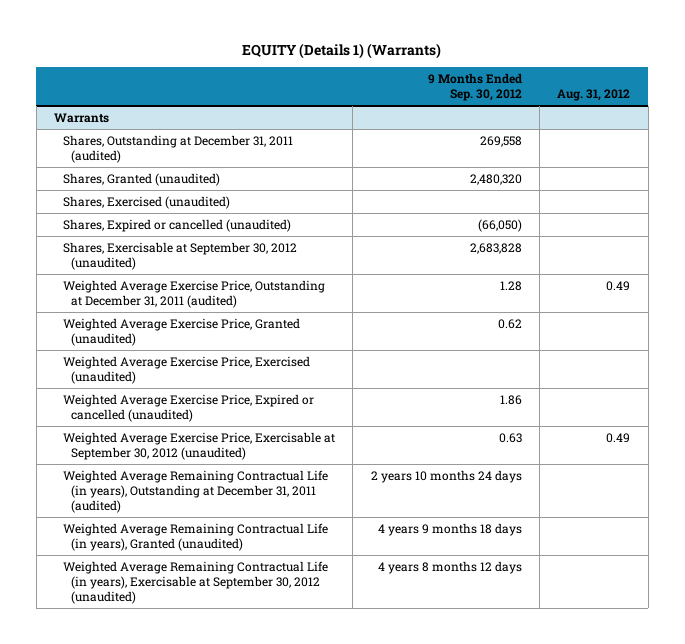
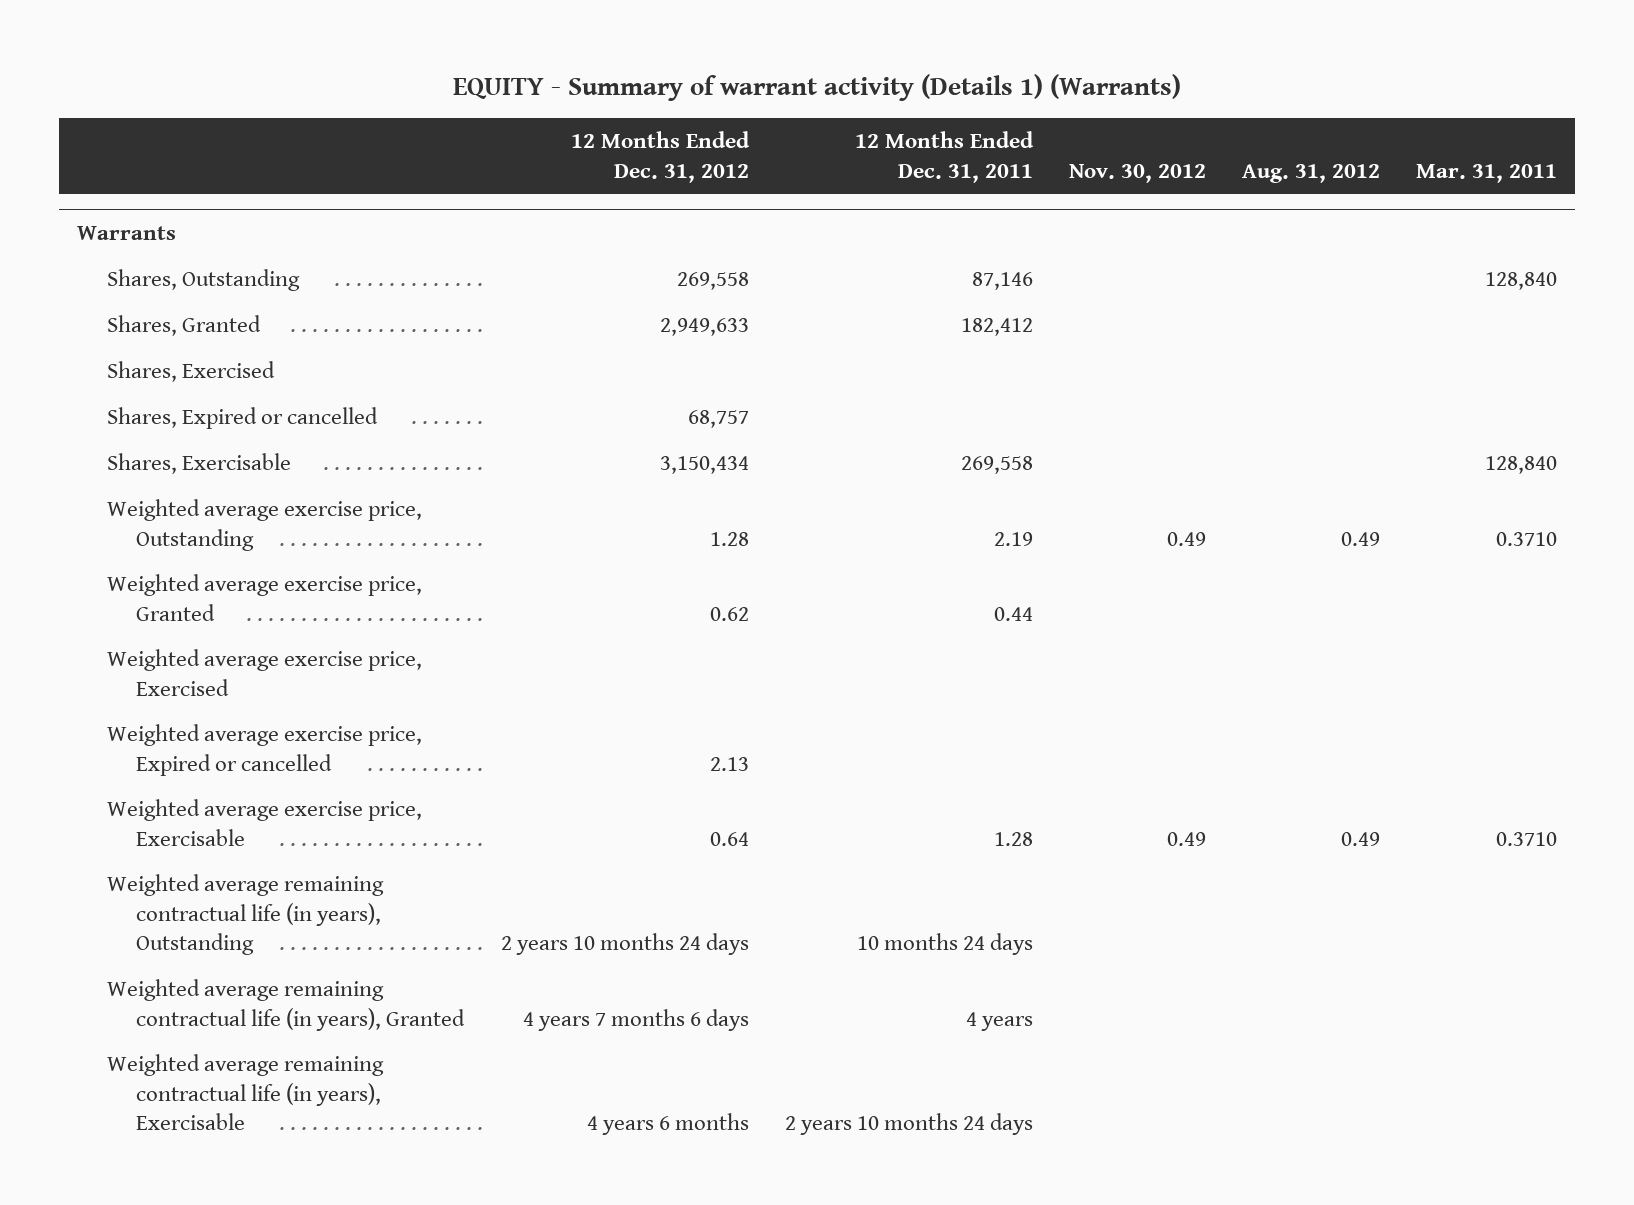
[242,43,442,60] EQUITY (Details 1) (Warrants) -> [453,73,1182,101] EQUITY - Summary of warrant activity (Details 1) (Warrants)
[427,72,522,102] 9 Months Ended Sep. 30, 2012 -> none
none -> [570,131,750,183] 12 Months Ended Dec. 31, 2012
none -> [854,131,1034,183] 12 Months Ended Dec. 31, 2011
none -> [1068,163,1206,183] Nov. 30, 2012
none -> [1416,163,1558,183] Mar. 31, 2011
[62,134,293,163] Shares, Outstanding at December 31, 2011 (audited) -> [106,269,300,292] Shares, Outstanding
[62,172,220,186] Shares, Granted (unaudited) -> [106,315,261,337] Shares, Granted
[62,195,230,209] Shares, Exercised (unaudited) -> [106,361,275,383] Shares, Exercised
[62,218,291,232] Shares, Expired or cancelled (unaudited) -> [106,407,378,430] Shares, Expired or cancelled
[62,241,297,270] Shares, Exercisable at September 30, 2012 (unaudited) -> [106,453,291,475] Shares, Exercisable
[62,279,325,308] Weighted Average Exercise Price, Outstanding at December 31, 2011 (audited) -> [106,499,422,551] Weighted average exercise price, Outstanding
[62,317,300,346] Weighted Average Exercise Price, Granted (unaudited) -> [106,574,422,621] Weighted average exercise price, Granted
[62,355,310,384] Weighted Average Exercise Price, Exercised (unaudited) -> [106,649,422,696] Weighted average exercise price, Exercised
[62,393,314,422] Weighted Average Exercise Price, Expired or cancelled (unaudited) -> [106,724,422,776] Weighted average exercise price, Expired or cancelled
[62,431,335,460] Weighted Average Exercise Price, Exercisable at September 30, 2012 (unaudited) -> [106,799,422,846] Weighted average exercise price, Exercisable
[62,469,328,514] Weighted Average Remaining Contractual Life (in years), Outstanding at December 31, 2011 (audited) -> [106,874,384,956] Weighted average remaining contractual life (in years), Outstanding
[62,522,328,551] Weighted Average Remaining Contractual Life (in years), Granted (unaudited) -> [106,979,466,1031] Weighted average remaining contractual life (in years), Granted
[62,560,328,605] Weighted Average Remaining Contractual Life (in years), Exercisable at September 30, 2012 (unaudited) -> [106,1054,384,1131] Weighted average remaining contractual life (in years), Exercisable

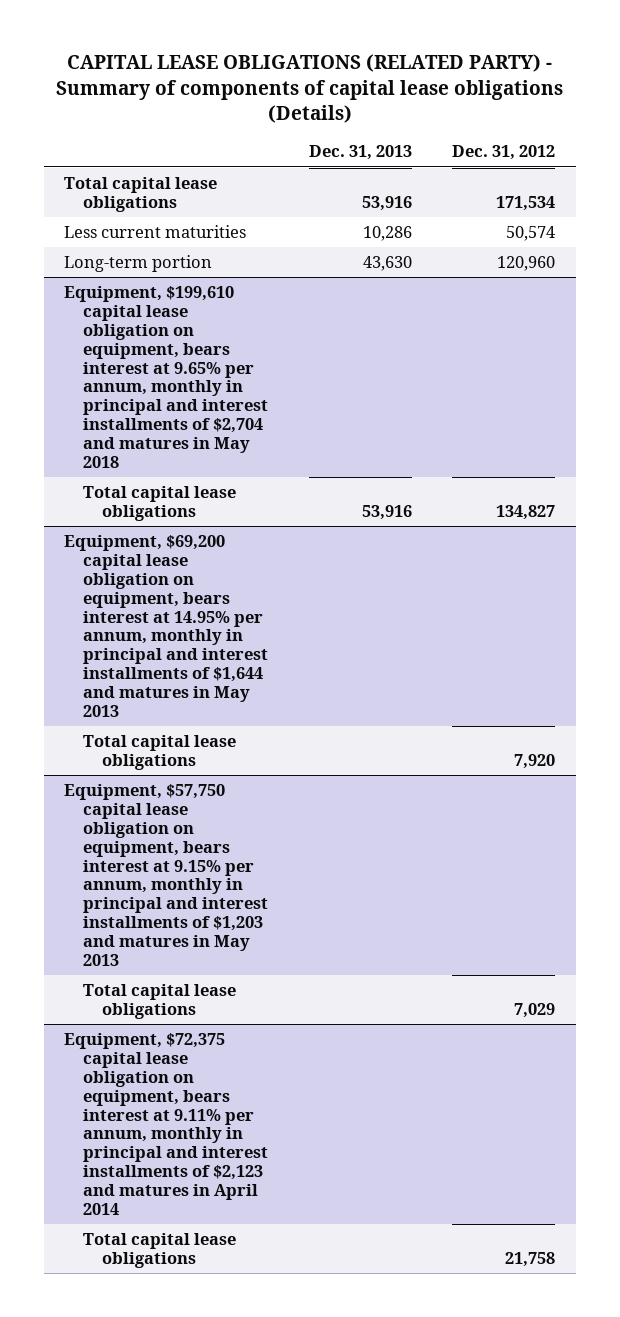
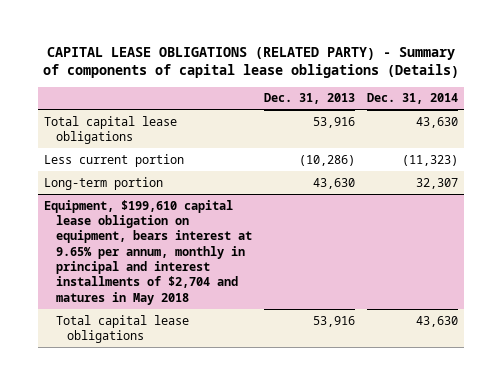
[452,145,556,161] Dec. 31, 2012 -> none
none -> [366,93,458,105] Dec. 31, 2014
[64,225,247,239] Less current maturities -> [44,153,185,167] Less current portion
[362,226,412,242] 10,286 -> [298,154,355,166] (10,286)
[64,535,268,717] Equipment, $69,200 capital lease obligation on equipment, bears interest at 14.95% per annum, monthly in principal and interest installments of $1,644 and matures in May 2013 -> none
[82,735,236,770] Total capital lease obligations -> none
[64,784,268,966] Equipment, $57,750 capital lease obligation on equipment, bears interest at 9.15% per annum, monthly in principal and interest installments of $1,203 and matures in May 2013 -> none
[82,984,236,1019] Total capital lease obligations -> none
[64,1033,268,1215] Equipment, $72,375 capital lease obligation on equipment, bears interest at 9.11% per annum, monthly in principal and interest installments of $2,123 and matures in April 2014 -> none
[82,1233,236,1268] Total capital lease obligations -> none

